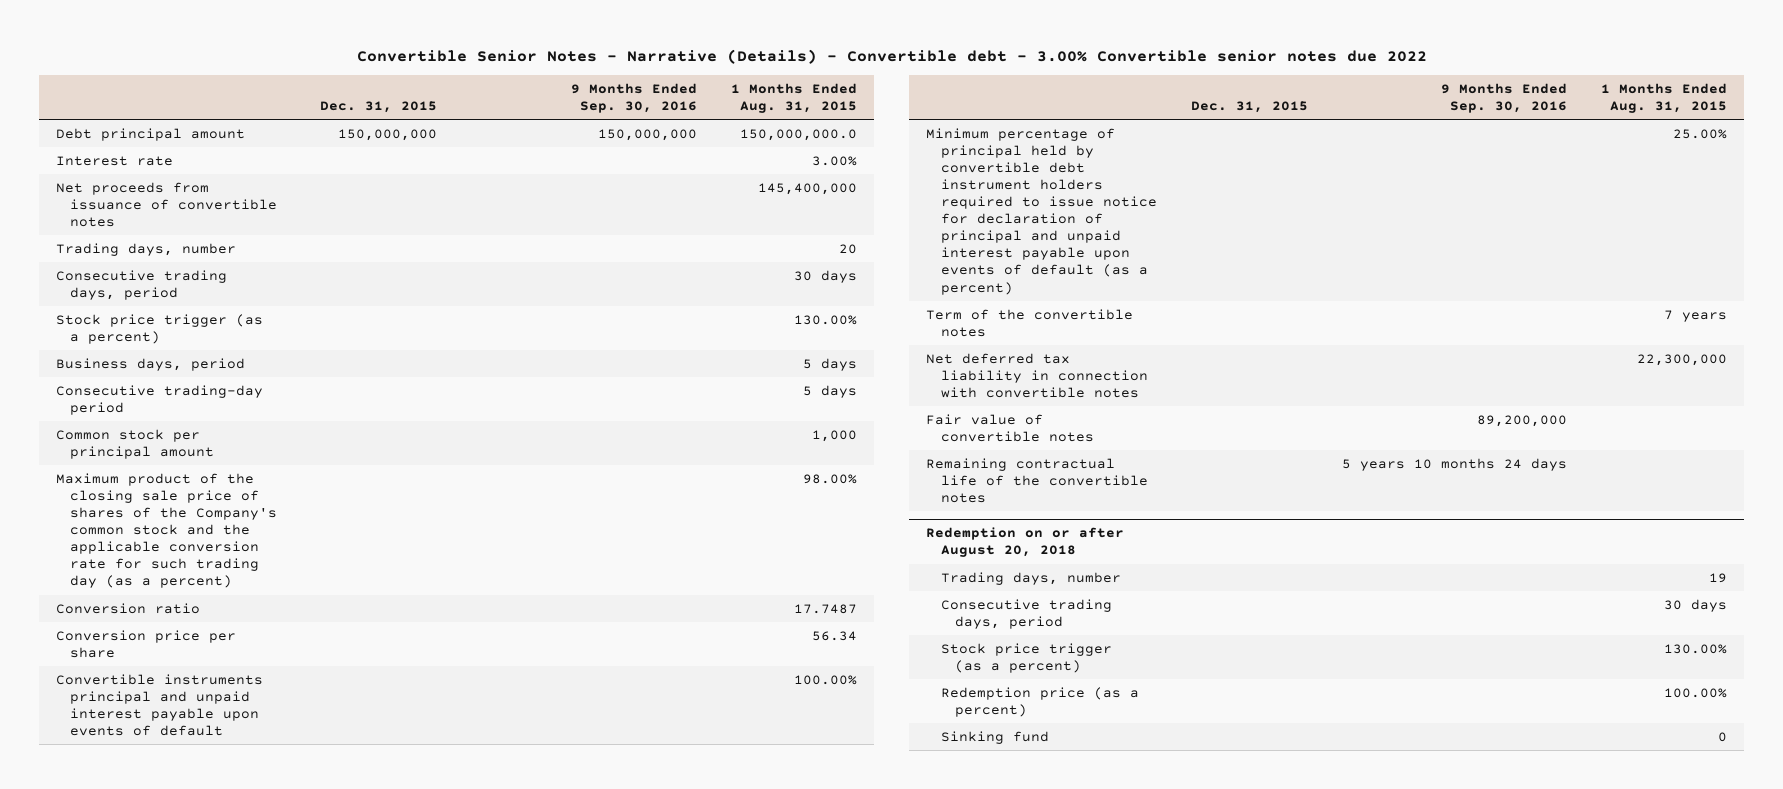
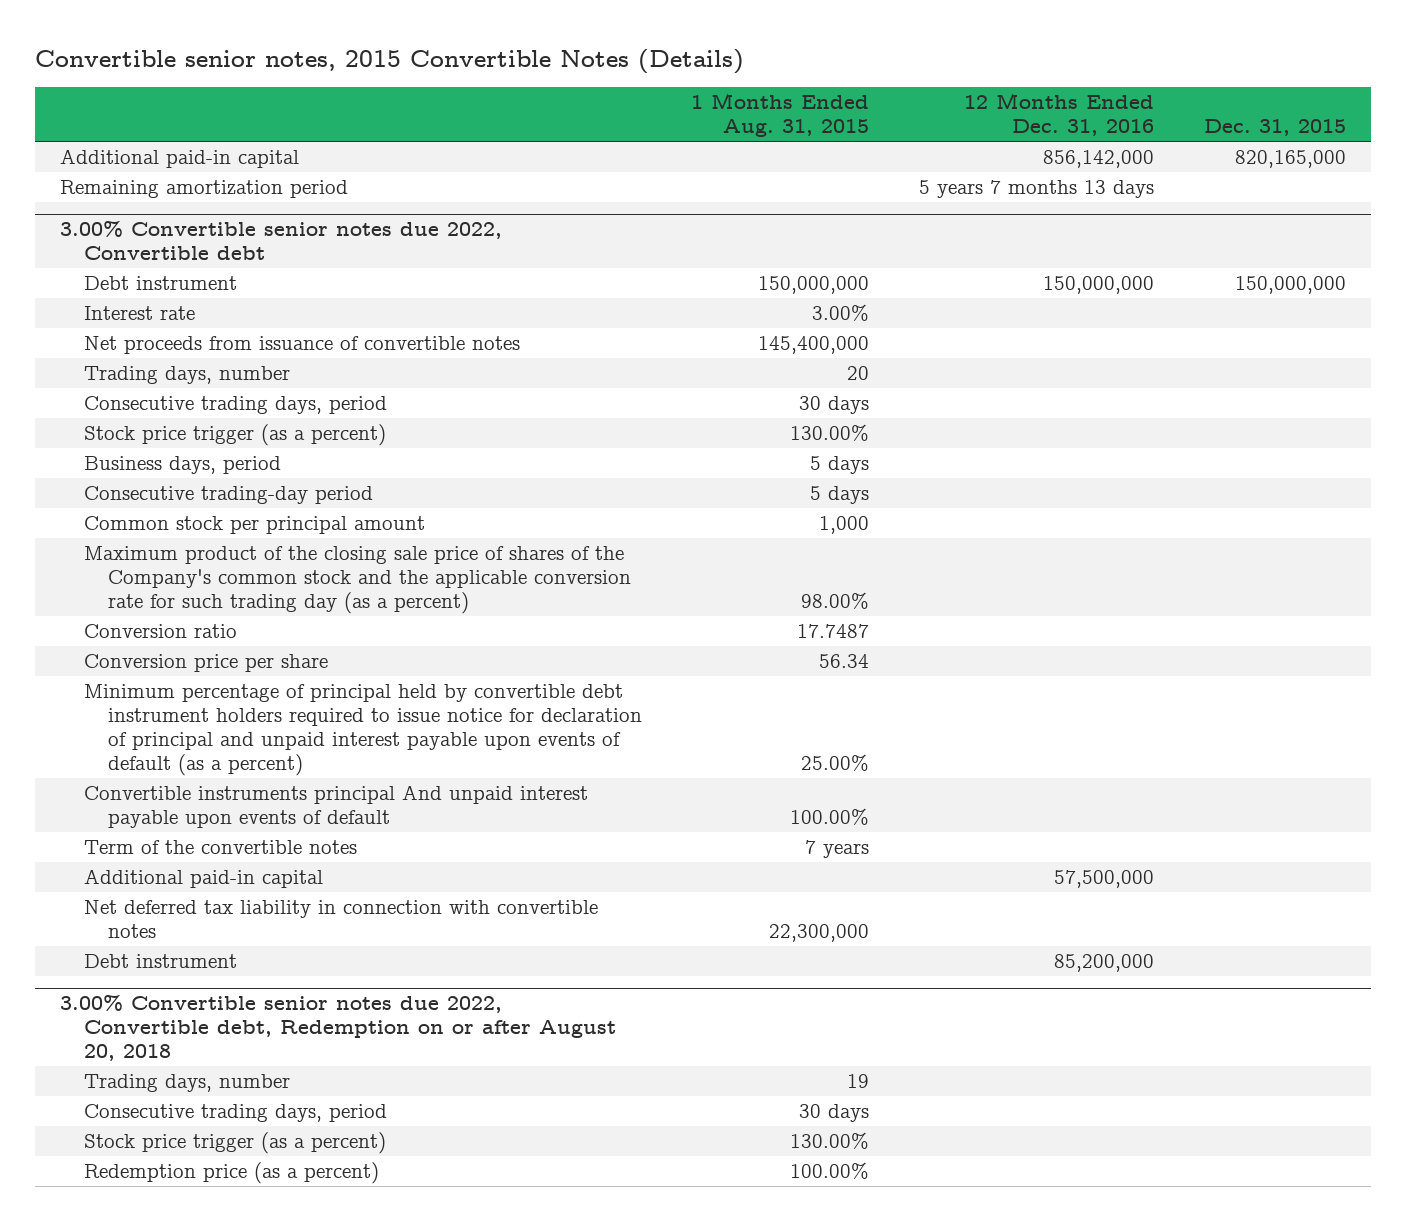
[356,48,1427,64] Convertible Senior Notes - Narrative (Details) - Convertible debt - 3.00% Convertible senior notes due 2022 -> [35,48,745,74] Convertible senior notes, 2015 Convertible Notes (Details)
[570,82,697,113] 9 Months Ended Sep. 30, 2016 -> none
none -> [964,93,1155,137] 12 Months Ended Dec. 31, 2016
none -> [60,148,300,168] Additional paid-in capital
none -> [60,179,349,198] Remaining amortization period
none -> [60,220,503,261] 3.00% Convertible senior notes due 2022, Convertible debt
[55,127,245,141] Debt principal amount -> [83,275,237,290] Debt instrument
[739,128,857,141] 150,000,000.0 -> [758,275,870,294] 150,000,000
[55,673,263,736] Convertible instruments principal and unpaid interest payable upon events of default -> none
none -> [83,784,588,829] Convertible instruments principal And unpaid interest payable upon events of default
none -> [83,868,323,888] Additional paid-in capital
[926,457,1148,503] Remaining contractual life of the convertible notes -> none
[926,527,1125,558] Redemption on or after August 20, 2018 -> none
[926,413,1094,442] Fair value of convertible notes -> [83,953,237,968] Debt instrument
none -> [60,994,616,1062] 3.00% Convertible senior notes due 2022, Convertible debt, Redemption on or after August 20, 2018
[940,730,1049,744] Sinking fund -> none

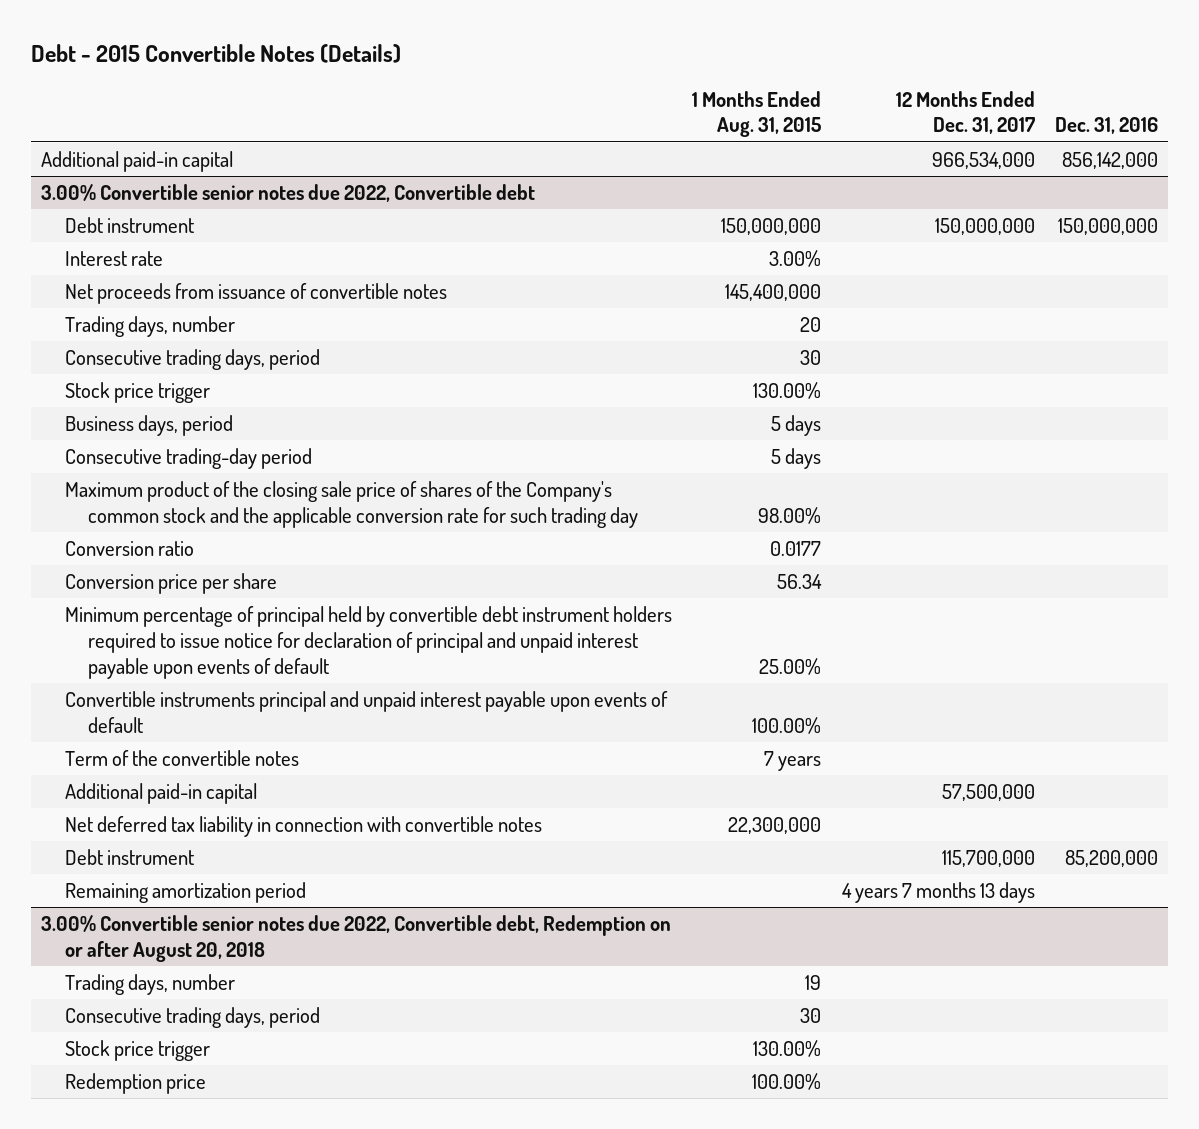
[35,48,745,74] Convertible senior notes, 2015 Convertible Notes (Details) -> [30,44,401,64] Debt - 2015 Convertible Notes (Details)
[964,93,1155,137] 12 Months Ended Dec. 31, 2016 -> none
[1204,119,1347,137] Dec. 31, 2015 -> none
none -> [895,90,1035,135] 12 Months Ended Dec. 31, 2017
none -> [1054,117,1158,135] Dec. 31, 2016
[60,179,349,198] Remaining amortization period -> none
[799,395,870,414] 30 days -> [800,349,822,365] 30
[83,423,386,446] Stock price trigger (as a percent) -> [64,381,210,403] Stock price trigger
[83,515,425,534] Common stock per principal amount -> none
[83,545,631,615] Maximum product of the closing sale price of shares of the Company's common stock and the applicable conversion rate for such trading day (as a percent) -> [64,480,639,528] Maximum product of the closing sale price of shares of the Company's common stock and the applicable conversion rate for such trading day
[797,623,870,638] 17.7487 -> [770,540,822,556] 0.0177
[83,683,642,777] Minimum percentage of principal held by convertible debt instrument holders required to issue notice for declaration of principal and unpaid interest payable upon events of default (as a percent) -> [64,605,672,679] Minimum percentage of principal held by convertible debt instrument holders required to issue notice for declaration of principal and unpaid interest payable upon events of default
[83,784,588,829] Convertible instruments principal And unpaid interest payable upon events of default -> [64,690,668,733] Convertible instruments principal and unpaid interest payable upon events of default
none -> [64,881,306,903] Remaining amortization period
[799,1103,870,1122] 30 days -> [800,1007,822,1023] 30
[83,1131,386,1154] Stock price trigger (as a percent) -> [64,1039,210,1061] Stock price trigger
[83,1161,379,1184] Redemption price (as a percent) -> [64,1072,206,1094] Redemption price

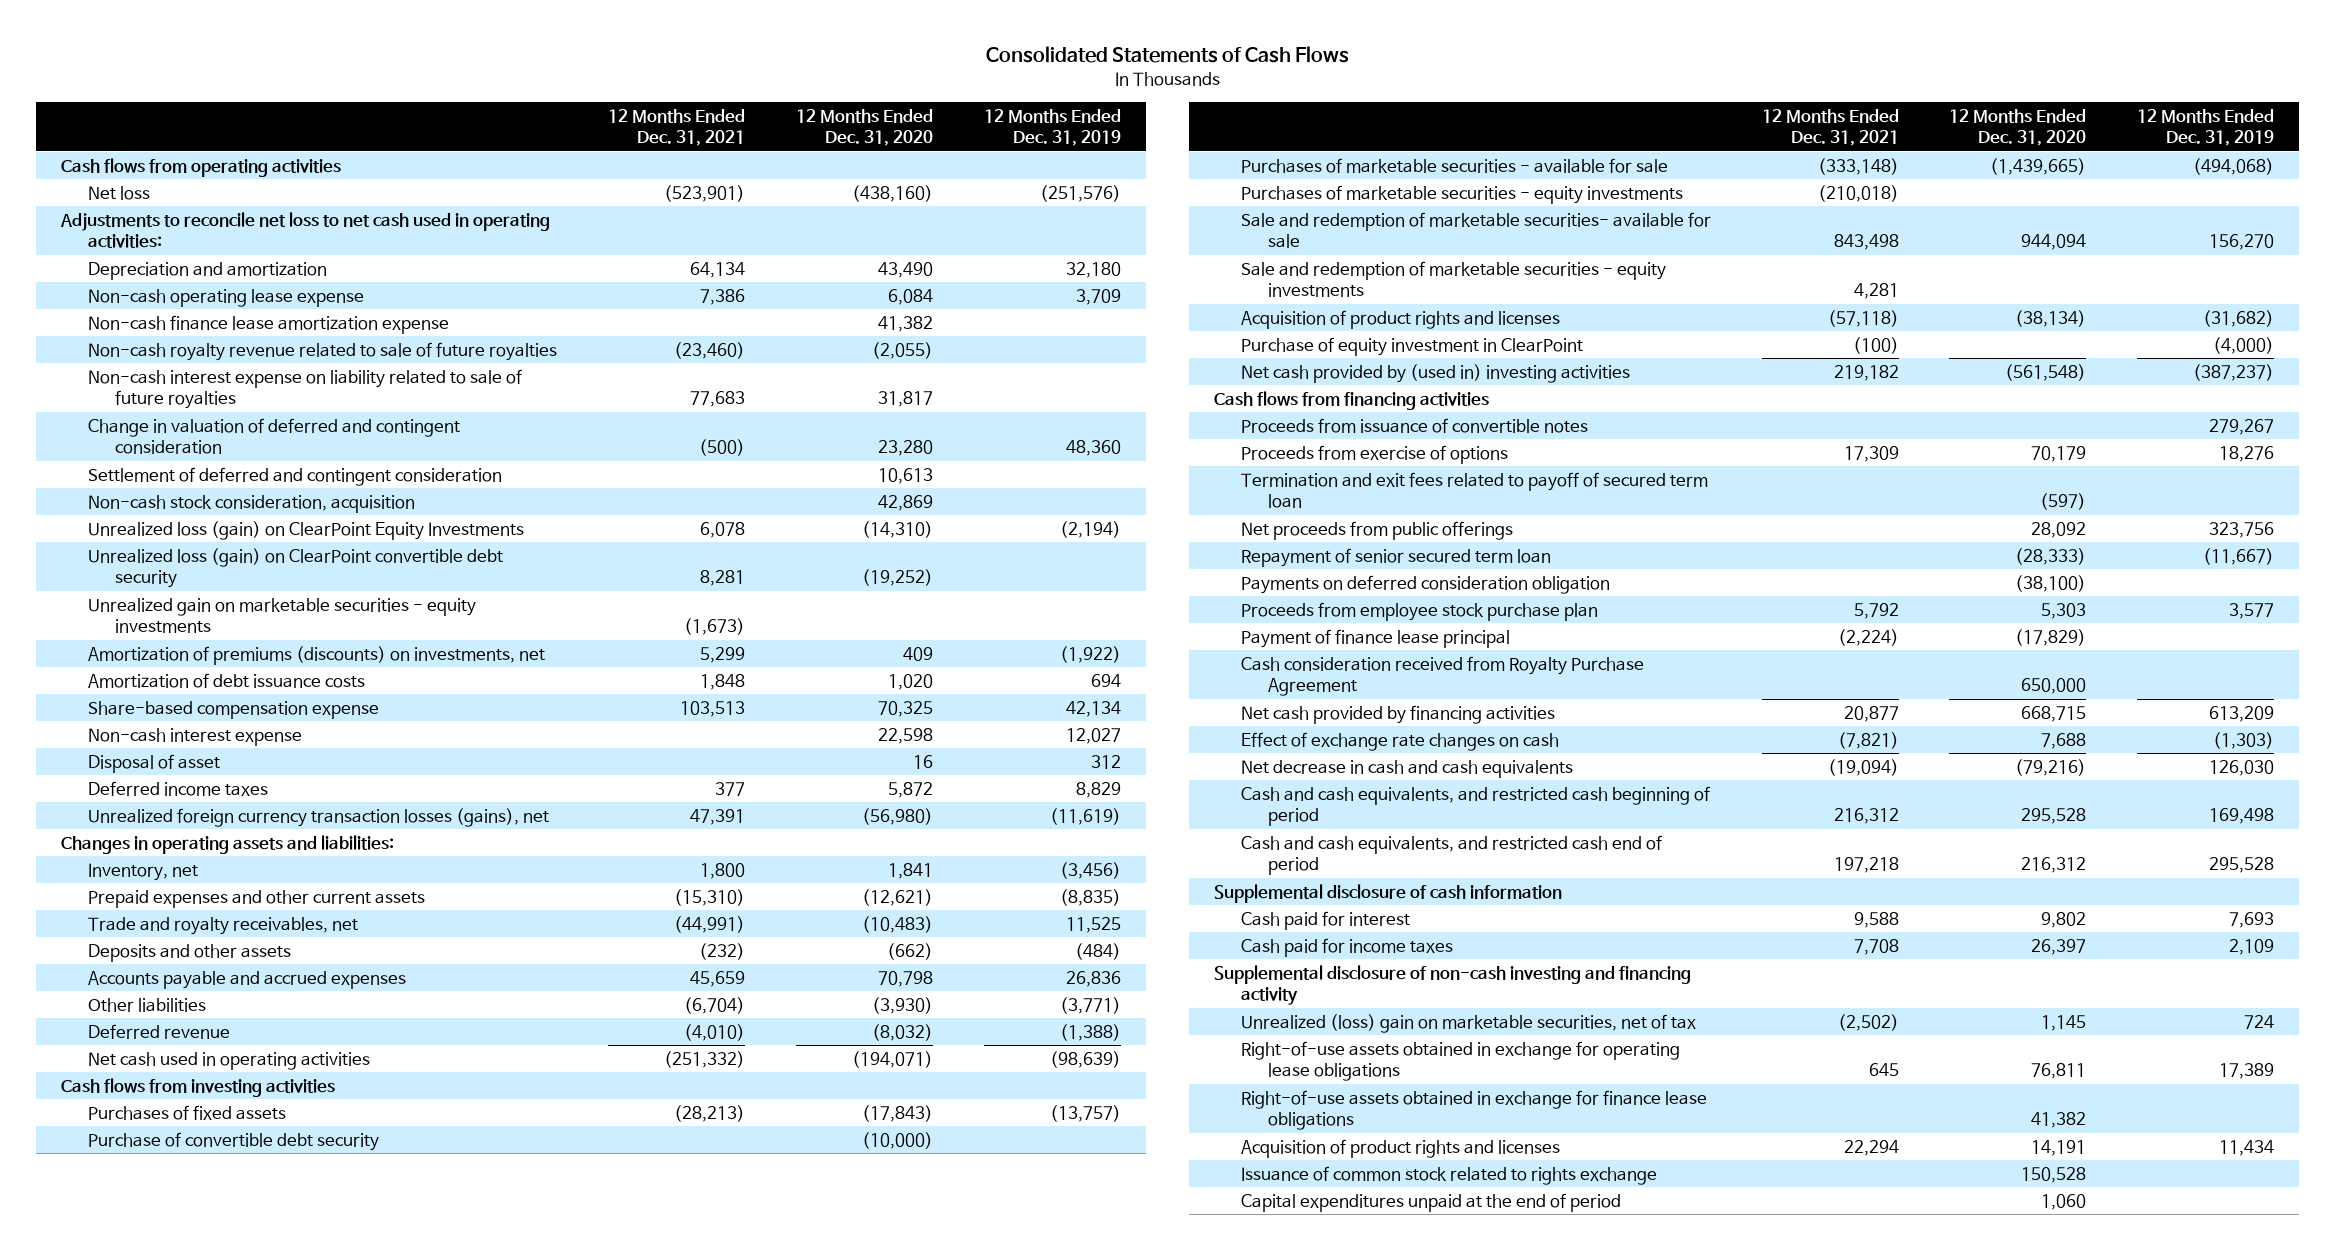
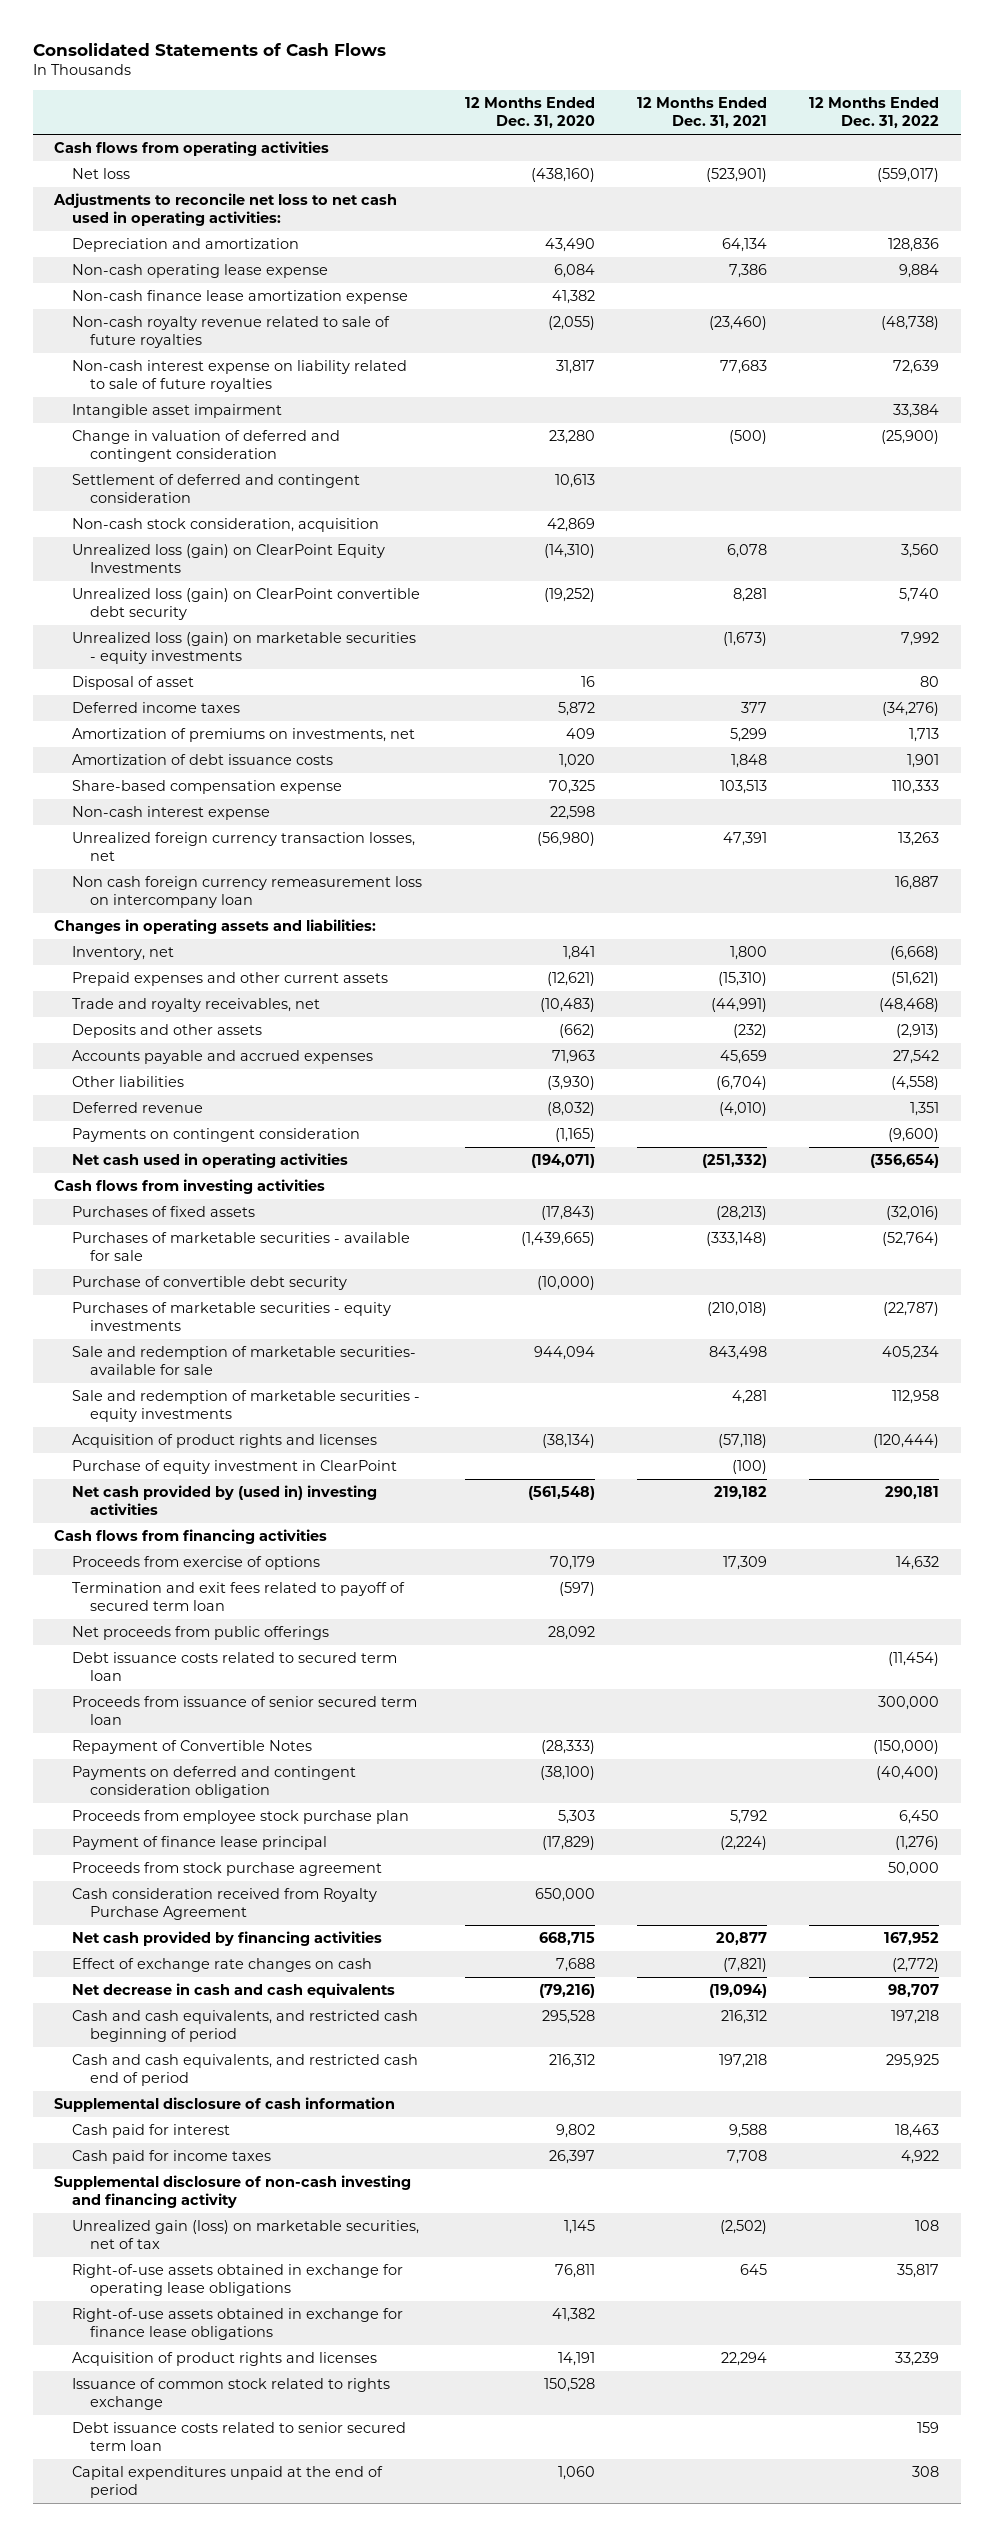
[983,109,1121,147] 12 Months Ended Dec. 31, 2019 -> none
none -> [809,97,940,129] 12 Months Ended Dec. 31, 2022
none -> [72,404,283,419] Intangible asset impairment
[87,597,476,634] Unrealized gain on marketable securities - equity investments -> [72,632,417,665] Unrealized loss (gain) on marketable securities - equity investments
[87,753,220,773] Disposal of asset -> [72,676,195,691] Disposal of asset
[87,780,268,796] Deferred income taxes -> [72,702,241,714] Deferred income taxes
[87,645,545,665] Amortization of premiums (discounts) on investments, net -> [72,728,416,743] Amortization of premiums on investments, net
[87,807,549,827] Unrealized foreign currency transaction losses (gains), net -> [72,832,416,862] Unrealized foreign currency transaction losses, net
none -> [72,876,423,909] Non cash foreign currency remeasurement loss on intercompany loan
[878,970,934,987] 70,798 -> [551,1050,595,1065] 71,963
none -> [72,1128,361,1143] Payments on contingent consideration
[87,1131,379,1151] Purchase of convertible debt security -> [72,1276,348,1291] Purchase of convertible debt security
[1241,417,1589,433] Proceeds from issuance of convertible notes -> none
none -> [72,1652,398,1682] Debt issuance costs related to secured term loan
none -> [72,1696,418,1726] Proceeds from issuance of senior secured term loan
[1241,547,1552,567] Repayment of senior secured term loan -> [72,1740,313,1755] Repayment of Convertible Notes
[1241,574,1611,594] Payments on deferred consideration obligation -> [72,1766,357,1799] Payments on deferred and contingent consideration obligation
none -> [72,1862,383,1877] Proceeds from stock purchase agreement
[1241,1013,1697,1033] Unrealized (loss) gain on marketable securities, net of tax -> [72,2220,420,2250] Unrealized gain (loss) on marketable securities, net of tax
none -> [72,2422,407,2452] Debt issuance costs related to senior secured term loan

